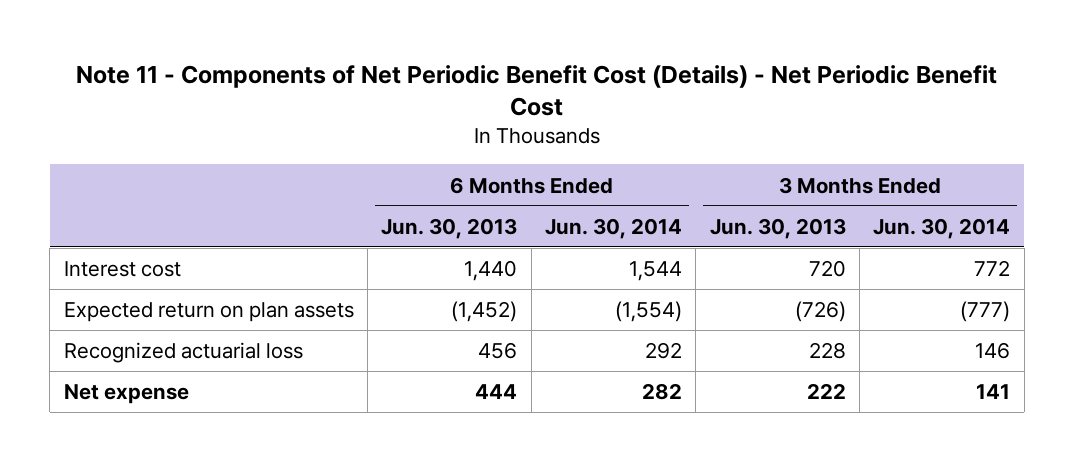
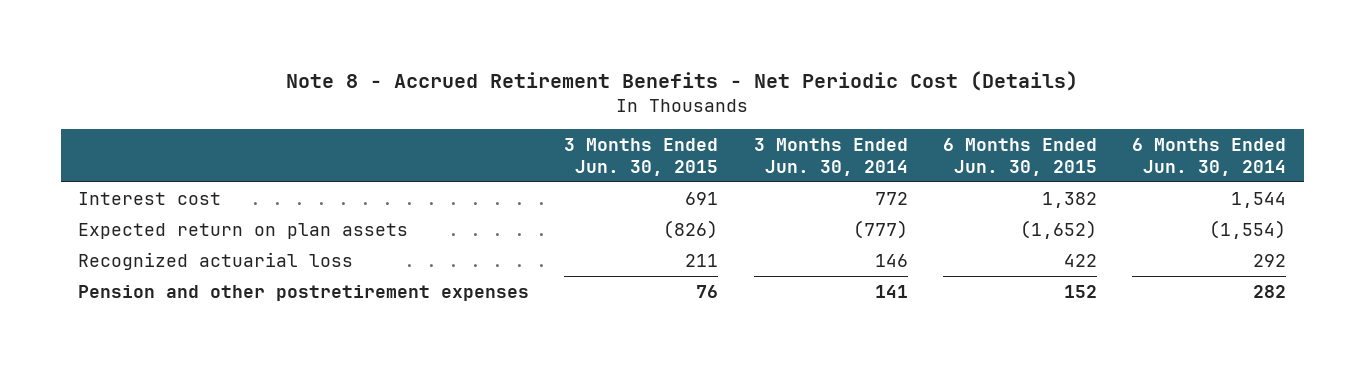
[76,64,998,117] Note 11 - Components of Net Periodic Benefit Cost (Details) - Net Periodic Benefit Cost -> [286,71,1079,92] Note 8 - Accrued Retirement Benefits - Net Periodic Cost (Details)
[381,217,518,239] Jun. 30, 2013 -> none
[709,217,846,239] Jun. 30, 2013 -> none
none -> [564,138,719,176] 3 Months Ended Jun. 30, 2015
none -> [942,138,1097,176] 6 Months Ended Jun. 30, 2015
[63,384,189,405] Net expense -> [78,284,530,301] Pension and other postretirement expenses

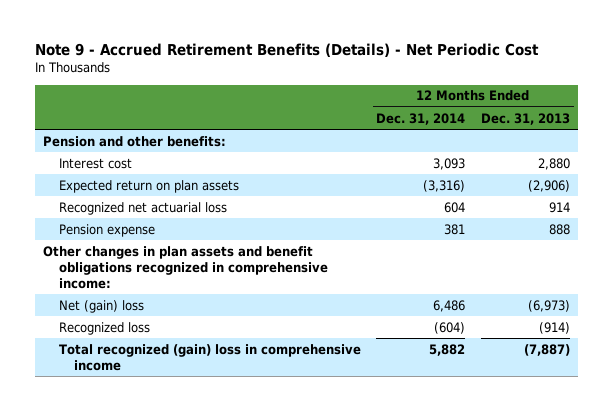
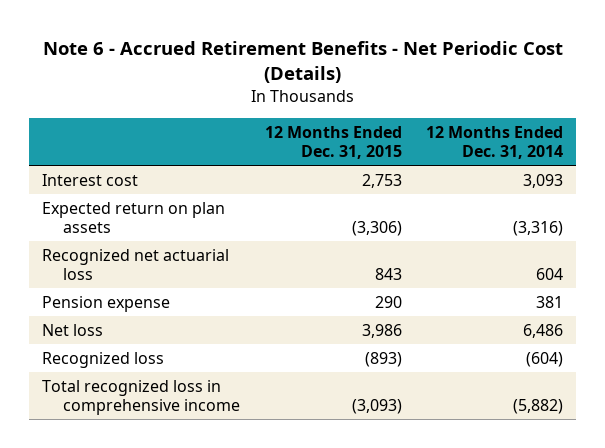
[35,42,540,57] Note 9 - Accrued Retirement Benefits (Details) - Net Periodic Cost -> [42,40,563,83] Note 6 - Accrued Retirement Benefits - Net Periodic Cost (Details)
[481,112,571,125] Dec. 31, 2013 -> none
none -> [264,125,402,159] 12 Months Ended Dec. 31, 2015
[43,135,227,147] Pension and other benefits: -> none
[43,245,328,289] Other changes in plan assets and benefit obligations recognized in comprehensive income: -> none
[58,299,144,313] Net (gain) loss -> [41,323,103,336] Net loss
[58,343,361,371] Total recognized (gain) loss in comprehensive income -> [41,379,241,415] Total recognized loss in comprehensive income
[429,343,466,356] 5,882 -> [513,398,564,414] (5,882)

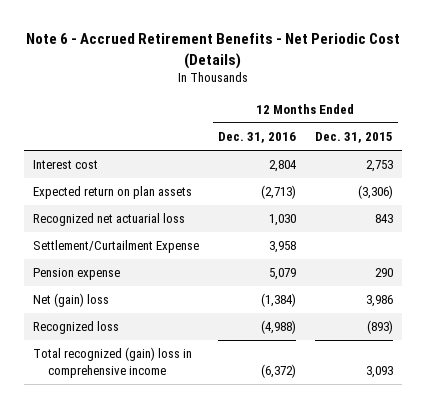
[426,125,564,159] 12 Months Ended Dec. 31, 2014 -> none
none -> [217,132,296,144] Dec. 31, 2016
none -> [33,240,200,254] Settlement/Curtailment Expense
[41,323,103,336] Net loss -> [33,293,110,308] Net (gain) loss
[41,379,241,415] Total recognized loss in comprehensive income -> [33,347,193,379] Total recognized (gain) loss in comprehensive income
[351,398,402,414] (3,093) -> [365,366,393,379] 3,093

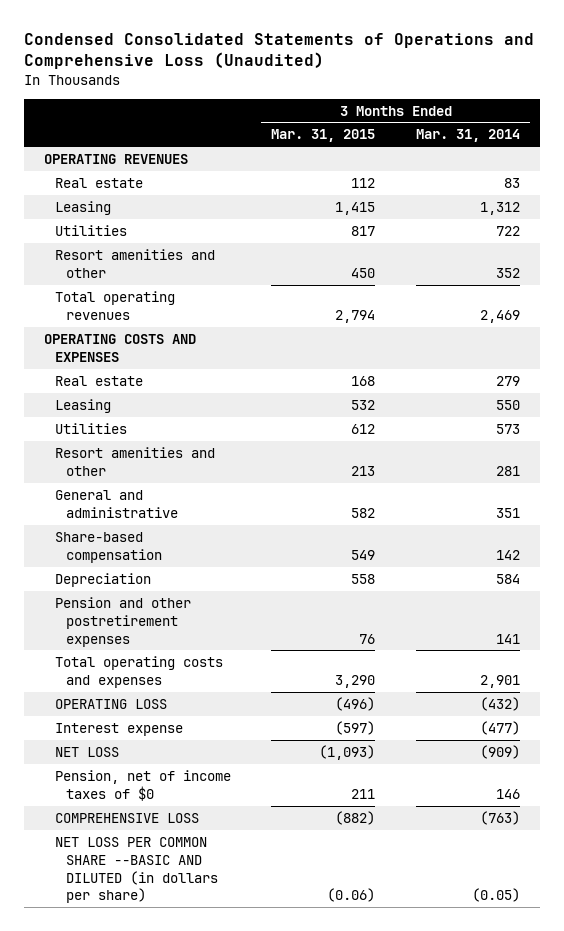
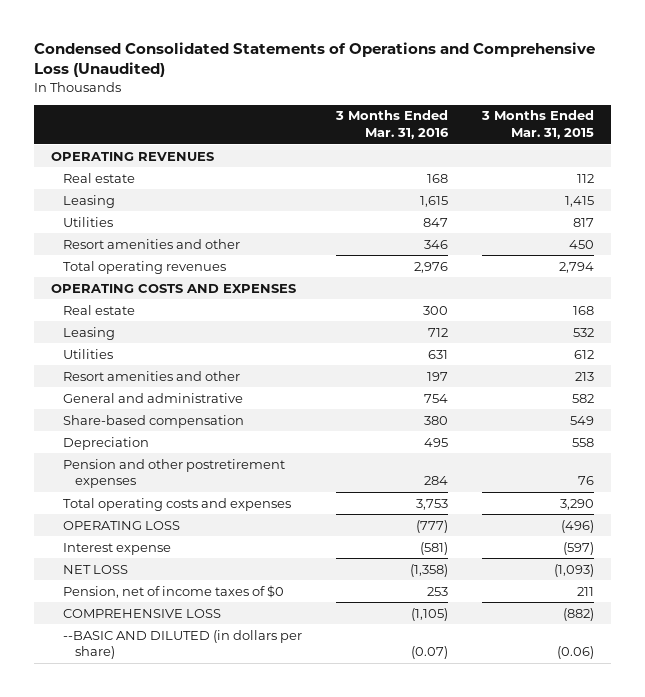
[415,129,520,143] Mar. 31, 2014 -> none
none -> [334,110,449,140] 3 Months Ended Mar. 31, 2016
[55,836,219,904] NET LOSS PER COMMON SHARE --BASIC AND DILUTED (in dollars per share) -> [63,629,303,660] --BASIC AND DILUTED (in dollars per share)

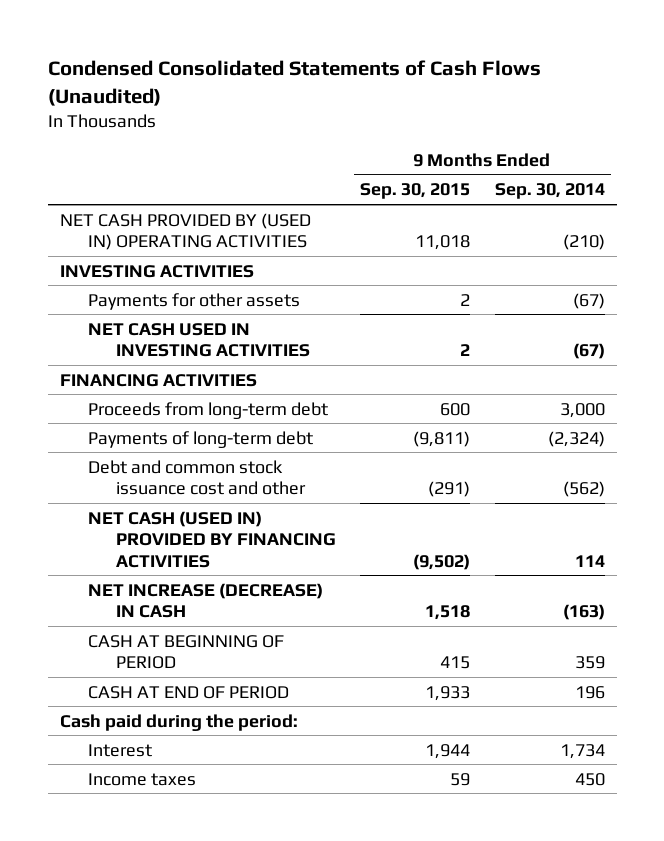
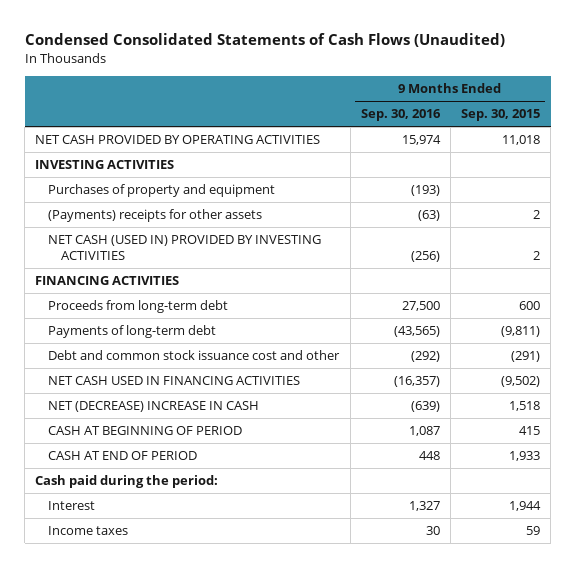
[494,183,605,200] Sep. 30, 2014 -> none
none -> [360,109,441,122] Sep. 30, 2016
[59,212,311,251] NET CASH PROVIDED BY (USED IN) OPERATING ACTIVITIES -> [35,135,321,145] NET CASH PROVIDED BY OPERATING ACTIVITIES
none -> [48,184,276,198] Purchases of property and equipment
[87,292,300,310] Payments for other assets -> [48,209,263,223] (Payments) receipts for other assets
[87,322,310,358] NET CASH USED IN INVESTING ACTIVITIES -> [48,235,322,261] NET CASH (USED IN) PROVIDED BY INVESTING ACTIVITIES
[87,510,336,568] NET CASH (USED IN) PROVIDED BY FINANCING ACTIVITIES -> [48,376,301,386] NET CASH USED IN FINANCING ACTIVITIES
[87,582,323,619] NET INCREASE (DECREASE) IN CASH -> [48,401,260,413] NET (DECREASE) INCREASE IN CASH

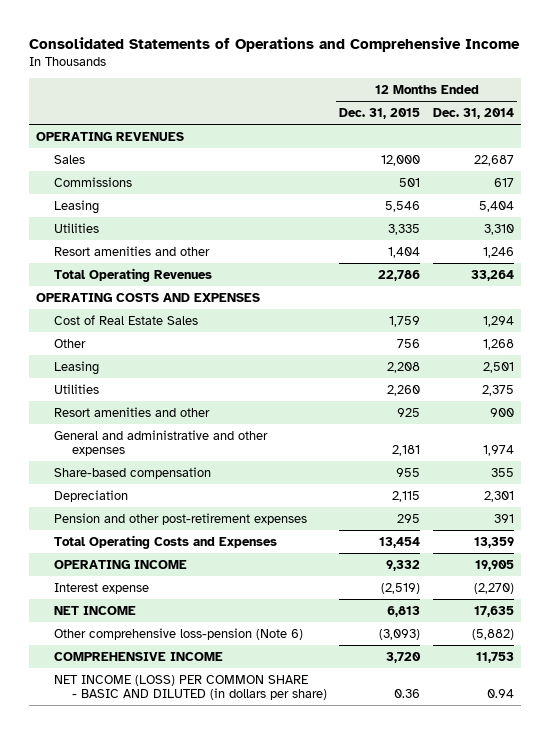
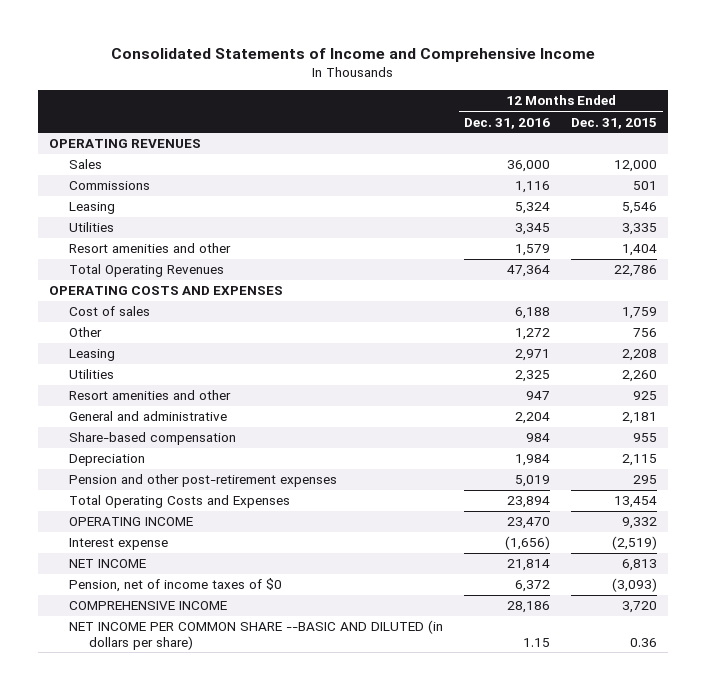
[29,36,521,52] Consolidated Statements of Operations and Comprehensive Income -> [111,47,596,62] Consolidated Statements of Income and Comprehensive Income
[433,108,515,120] Dec. 31, 2014 -> none
none -> [464,117,551,129] Dec. 31, 2016
[53,314,198,325] Cost of Real Estate Sales -> [68,306,150,317] Cost of sales
[53,429,268,457] General and administrative and other expenses -> [68,411,227,422] General and administrative
[53,627,303,640] Other comprehensive loss-pension (Note 6) -> [68,578,282,593] Pension, net of income taxes of $0
[53,674,327,701] NET INCOME (LOSS) PER COMMON SHARE - BASIC AND DILUTED (in dollars per share) -> [68,620,443,650] NET INCOME PER COMMON SHARE --BASIC AND DILUTED (in dollars per share)

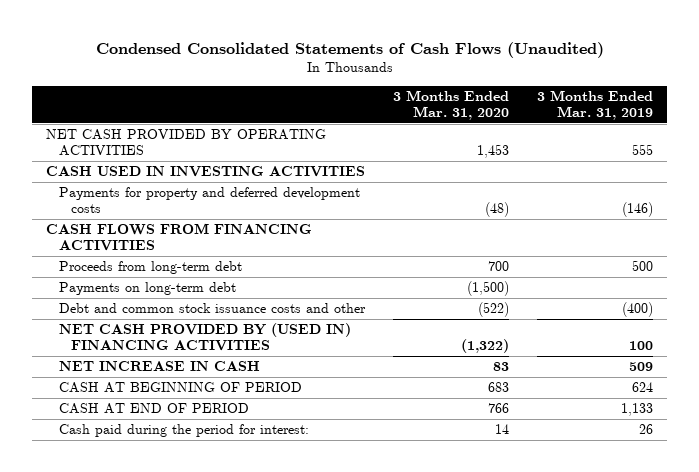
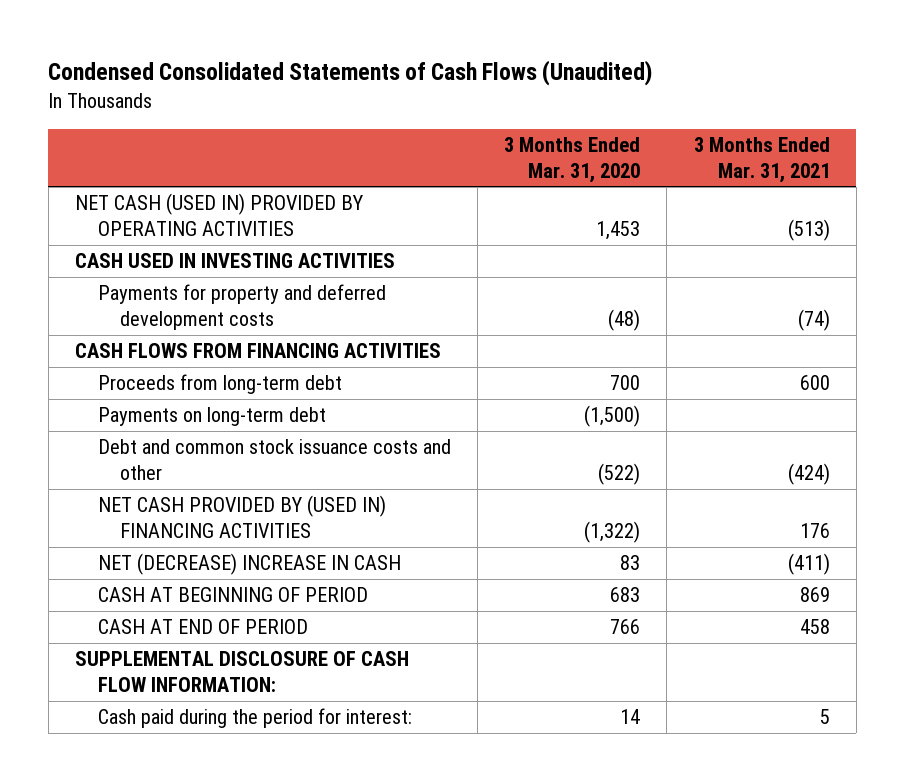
[536,90,653,121] 3 Months Ended Mar. 31, 2019 -> none
none -> [693,137,830,183] 3 Months Ended Mar. 31, 2021
[46,129,327,156] NET CASH PROVIDED BY OPERATING ACTIVITIES -> [74,193,363,236] NET CASH (USED IN) PROVIDED BY OPERATING ACTIVITIES
[58,361,260,372] NET INCREASE IN CASH -> [97,553,401,576] NET (DECREASE) INCREASE IN CASH
none -> [74,651,409,692] SUPPLEMENTAL DISCLOSURE OF CASH FLOW INFORMATION:

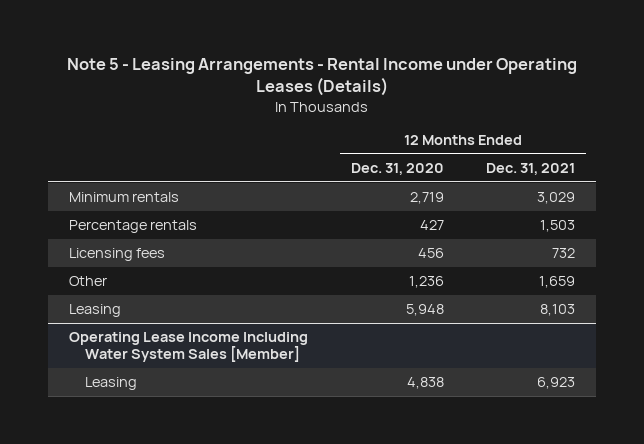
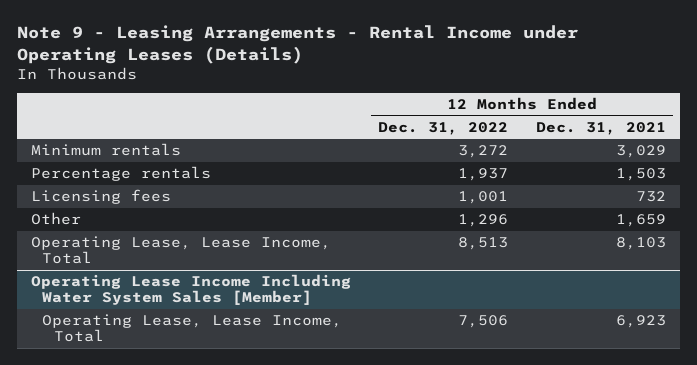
[67,57,578,97] Note 5 - Leasing Arrangements - Rental Income under Operating Leases (Details) -> [16,25,578,65] Note 9 - Leasing Arrangements - Rental Income under Operating Leases (Details)
[350,162,444,175] Dec. 31, 2020 -> none
none -> [378,121,509,135] Dec. 31, 2022
[68,304,121,318] Leasing -> [30,236,331,265] Operating Lease, Lease Income, Total
[85,377,138,391] Leasing -> [42,314,343,343] Operating Lease, Lease Income, Total

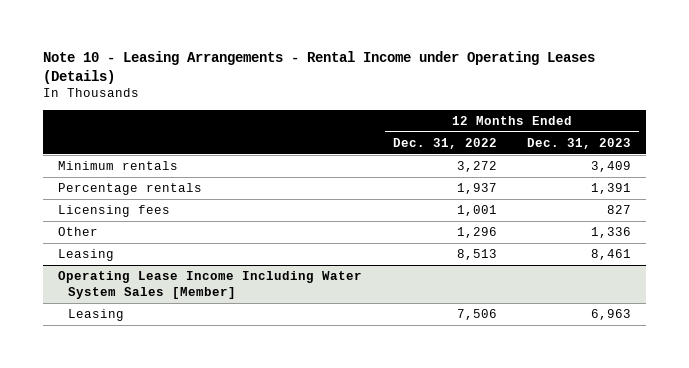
[16,25,578,65] Note 9 - Leasing Arrangements - Rental Income under Operating Leases (Details) -> [42,50,595,84] Note 10 - Leasing Arrangements - Rental Income under Operating Leases (Details)
[536,121,667,135] Dec. 31, 2021 -> none
none -> [527,137,632,149] Dec. 31, 2023
[30,236,331,265] Operating Lease, Lease Income, Total -> [58,249,115,262] Leasing
[42,314,343,343] Operating Lease, Lease Income, Total -> [67,309,124,322] Leasing

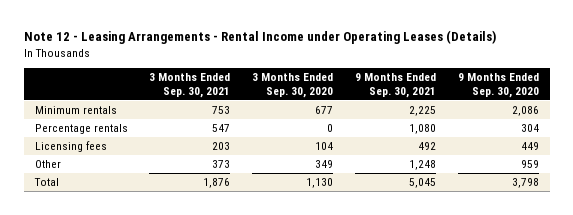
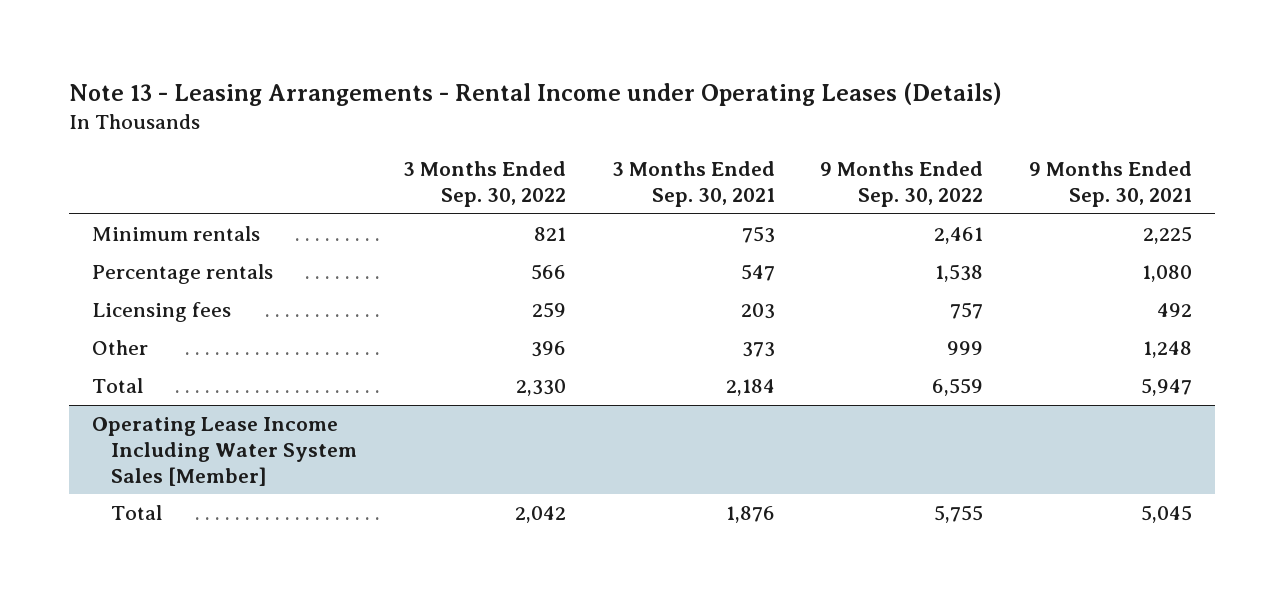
[23,30,496,45] Note 12 - Leasing Arrangements - Rental Income under Operating Leases (Details) -> [68,82,1002,107] Note 13 - Leasing Arrangements - Rental Income under Operating Leases (Details)
[252,73,334,98] 3 Months Ended Sep. 30, 2020 -> none
[457,73,539,98] 9 Months Ended Sep. 30, 2020 -> none
none -> [402,161,566,207] 3 Months Ended Sep. 30, 2022
none -> [820,161,984,207] 9 Months Ended Sep. 30, 2022
none -> [91,378,143,394] Total
none -> [91,417,357,486] Operating Lease Income Including Water System Sales [Member]

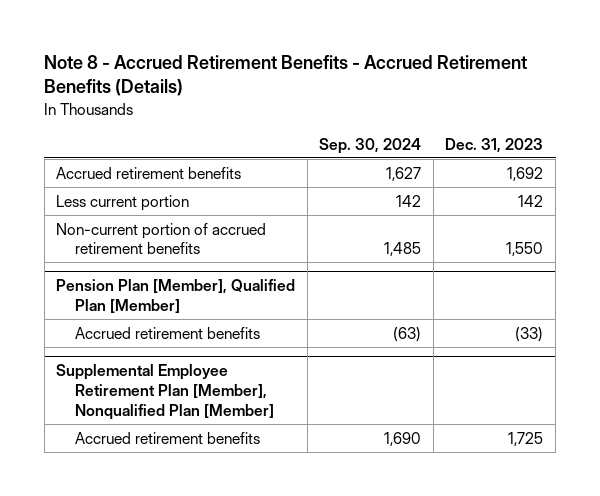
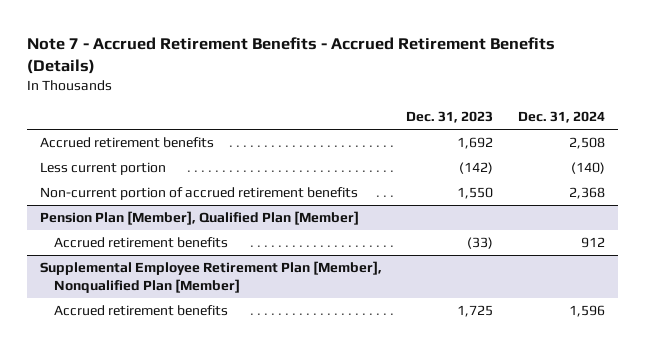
[44,54,528,97] Note 8 - Accrued Retirement Benefits - Accrued Retirement Benefits (Details) -> [27,36,556,74] Note 7 - Accrued Retirement Benefits - Accrued Retirement Benefits (Details)
[319,137,422,154] Sep. 30, 2024 -> none
none -> [518,111,606,124] Dec. 31, 2024
[518,194,544,207] 142 -> [459,162,494,175] (142)

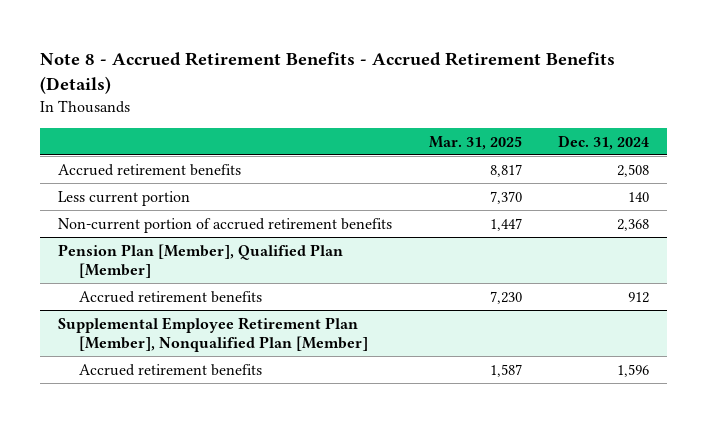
[27,36,556,74] Note 7 - Accrued Retirement Benefits - Accrued Retirement Benefits (Details) -> [40,52,616,95] Note 8 - Accrued Retirement Benefits - Accrued Retirement Benefits (Details)
[406,111,494,124] Dec. 31, 2023 -> none
none -> [428,135,522,150] Mar. 31, 2025
[571,162,606,175] (140) -> [628,191,650,202] 140

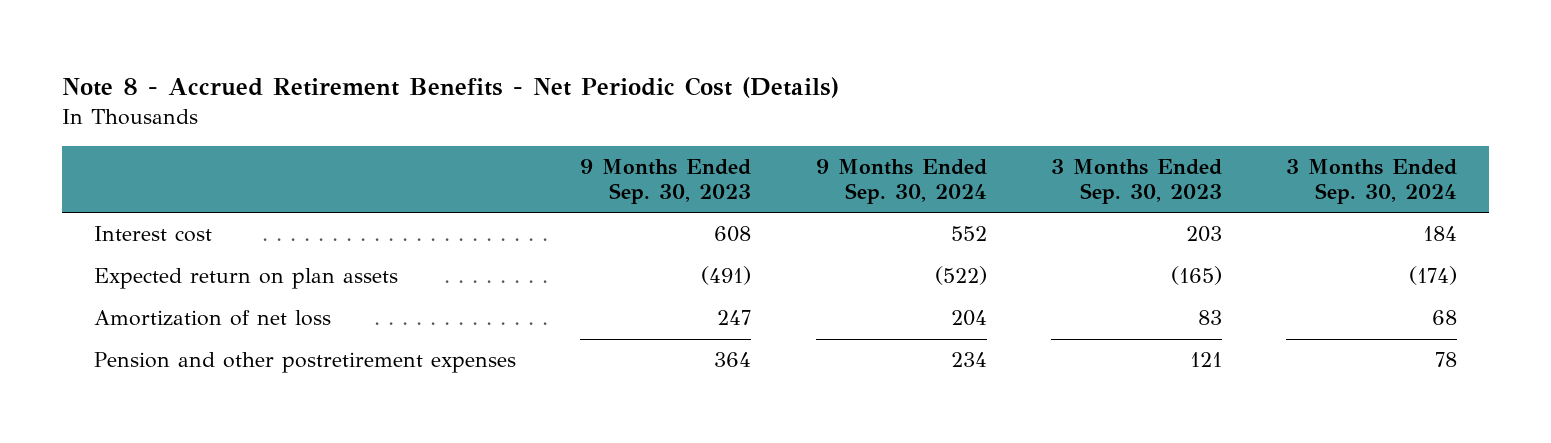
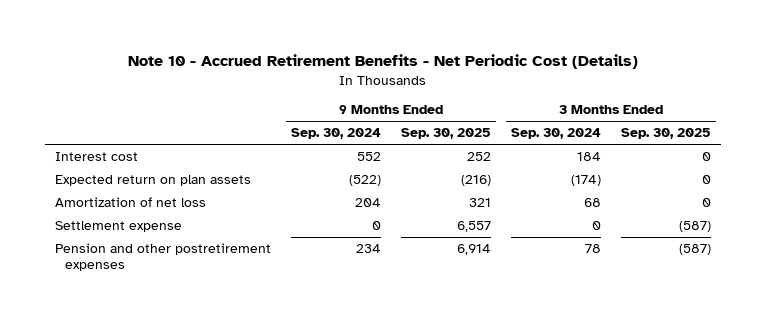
[62,77,840,99] Note 8 - Accrued Retirement Benefits - Net Periodic Cost (Details) -> [127,54,638,70] Note 10 - Accrued Retirement Benefits - Net Periodic Cost (Details)
[580,158,752,204] 9 Months Ended Sep. 30, 2023 -> none
[1050,158,1222,204] 3 Months Ended Sep. 30, 2023 -> none
none -> [400,128,491,140] Sep. 30, 2025
none -> [621,128,712,140] Sep. 30, 2025
none -> [54,221,182,233] Settlement expense

